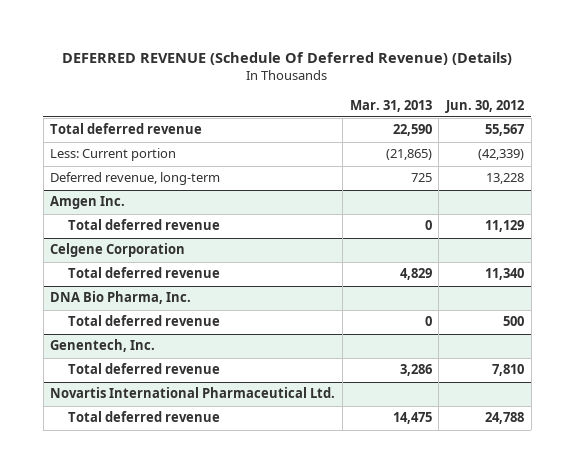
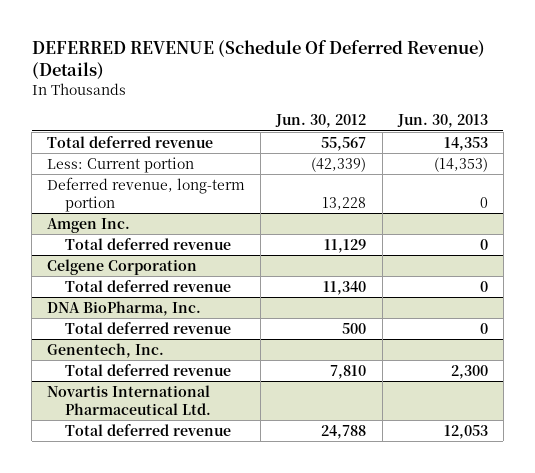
[349,99,432,112] Mar. 31, 2013 -> none
none -> [396,114,488,129] Jun. 30, 2013
[50,172,221,186] Deferred revenue, long-term -> [47,176,246,212] Deferred revenue, long-term portion
[50,291,192,305] DNA Bio Pharma, Inc. -> none
none -> [47,300,202,316] DNA BioPharma, Inc.

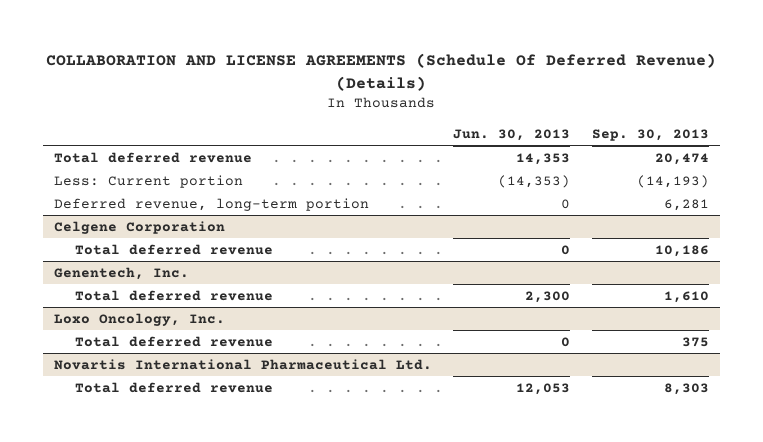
[31,39,485,79] DEFERRED REVENUE (Schedule Of Deferred Revenue) (Details) -> [46,53,717,91] COLLABORATION AND LICENSE AGREEMENTS (Schedule Of Deferred Revenue) (Details)
[275,114,367,129] Jun. 30, 2012 -> none
none -> [592,128,710,141] Sep. 30, 2013
[47,217,131,233] Amgen Inc. -> none
[65,237,232,250] Total deferred revenue -> none
[47,300,202,316] DNA BioPharma, Inc. -> none
[65,321,232,334] Total deferred revenue -> none
none -> [53,312,225,326] Loxo Oncology, Inc.
none -> [74,335,273,347] Total deferred revenue

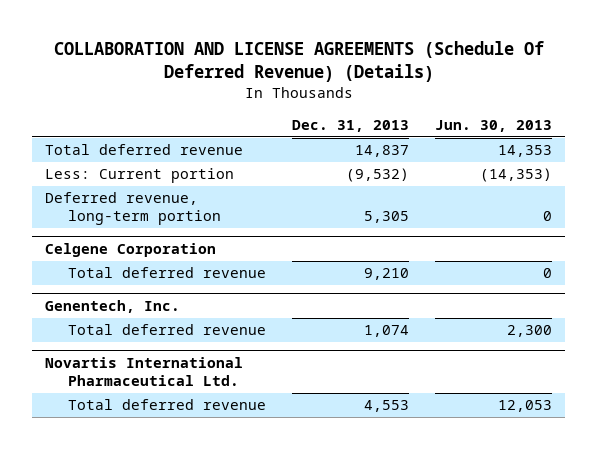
[592,128,710,141] Sep. 30, 2013 -> none
none -> [292,119,410,132] Dec. 31, 2013
[53,312,225,326] Loxo Oncology, Inc. -> none
[74,335,273,347] Total deferred revenue -> none

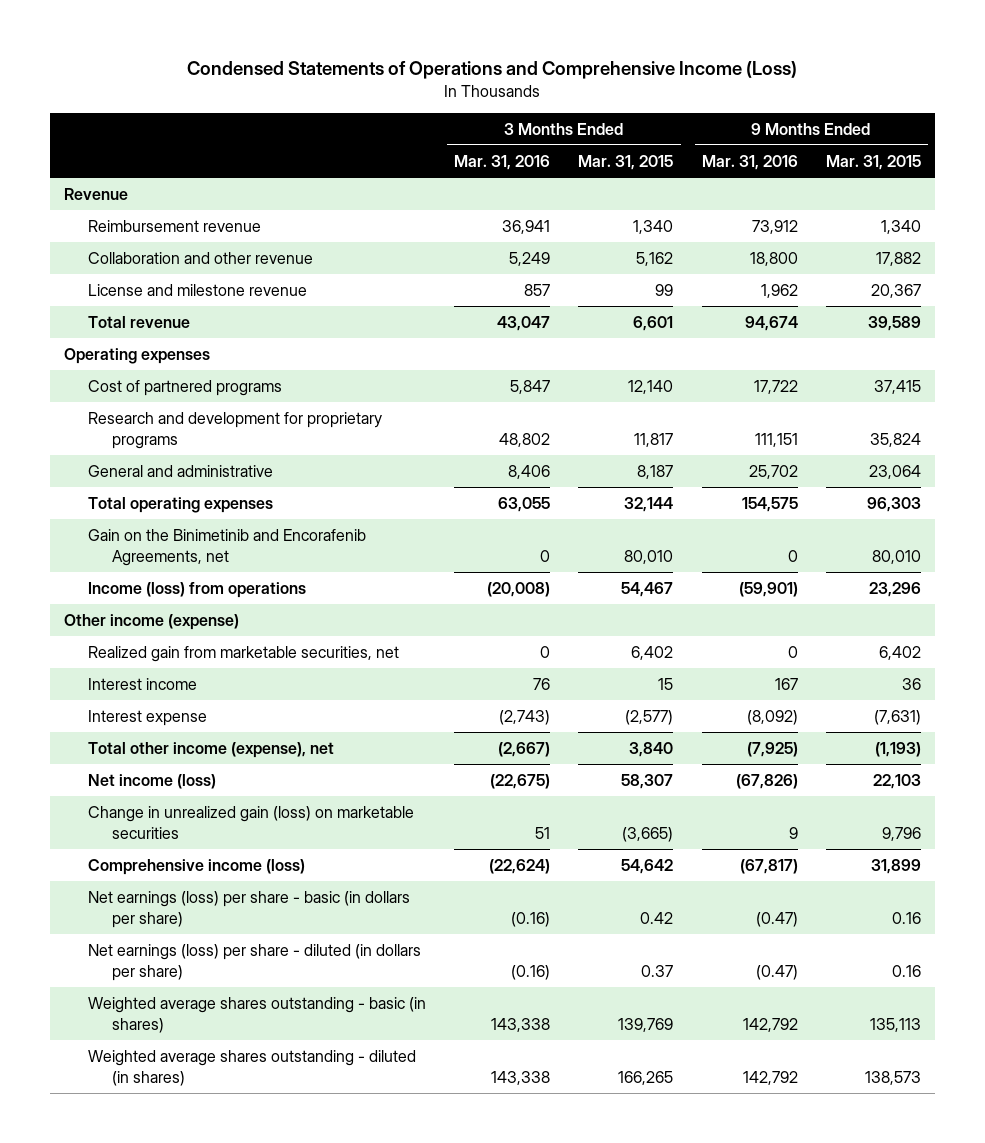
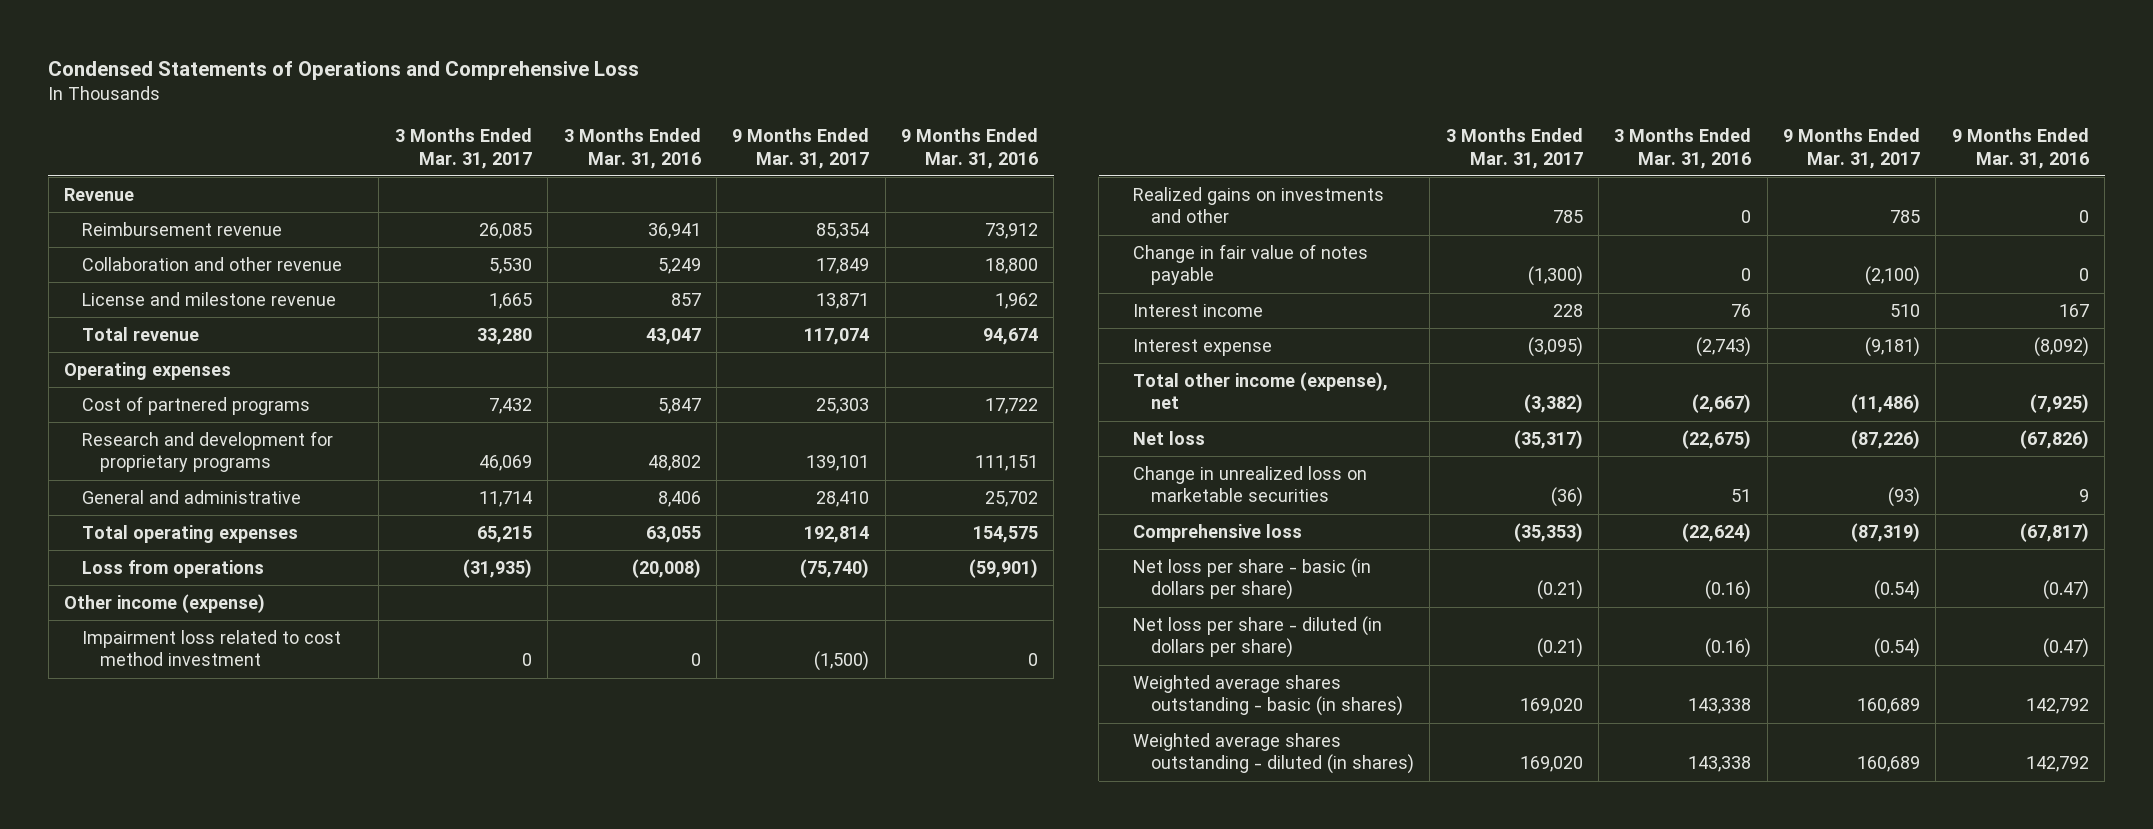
[187,60,798,79] Condensed Statements of Operations and Comprehensive Income (Loss) -> [48,60,640,80] Condensed Statements of Operations and Comprehensive Loss
[578,154,674,170] Mar. 31, 2015 -> none
[825,154,921,170] Mar. 31, 2015 -> none
none -> [394,128,532,169] 3 Months Ended Mar. 31, 2017
none -> [732,128,870,169] 9 Months Ended Mar. 31, 2017
[88,528,367,566] Gain on the Binimetinib and Encorafenib Agreements, net -> none
[88,581,307,598] Income (loss) from operations -> [82,560,265,579] Loss from operations
[88,645,400,662] Realized gain from marketable securities, net -> none
none -> [82,630,342,667] Impairment loss related to cost method investment
none -> [1132,187,1384,224] Realized gains on investments and other
none -> [1132,244,1368,286] Change in fair value of notes payable
[88,773,217,789] Net income (loss) -> [1132,431,1205,446] Net loss
[88,805,415,839] Change in unrealized gain (loss) on marketable securities -> [1132,466,1367,503] Change in unrealized loss on marketable securities
[88,858,306,875] Comprehensive income (loss) -> [1132,524,1302,543] Comprehensive loss
[88,890,411,928] Net earnings (loss) per share - basic (in dollars per share) -> [1132,558,1371,601] Net loss per share - basic (in dollars per share)
[88,943,422,981] Net earnings (loss) per share - diluted (in dollars per share) -> [1132,616,1382,659] Net loss per share - diluted (in dollars per share)

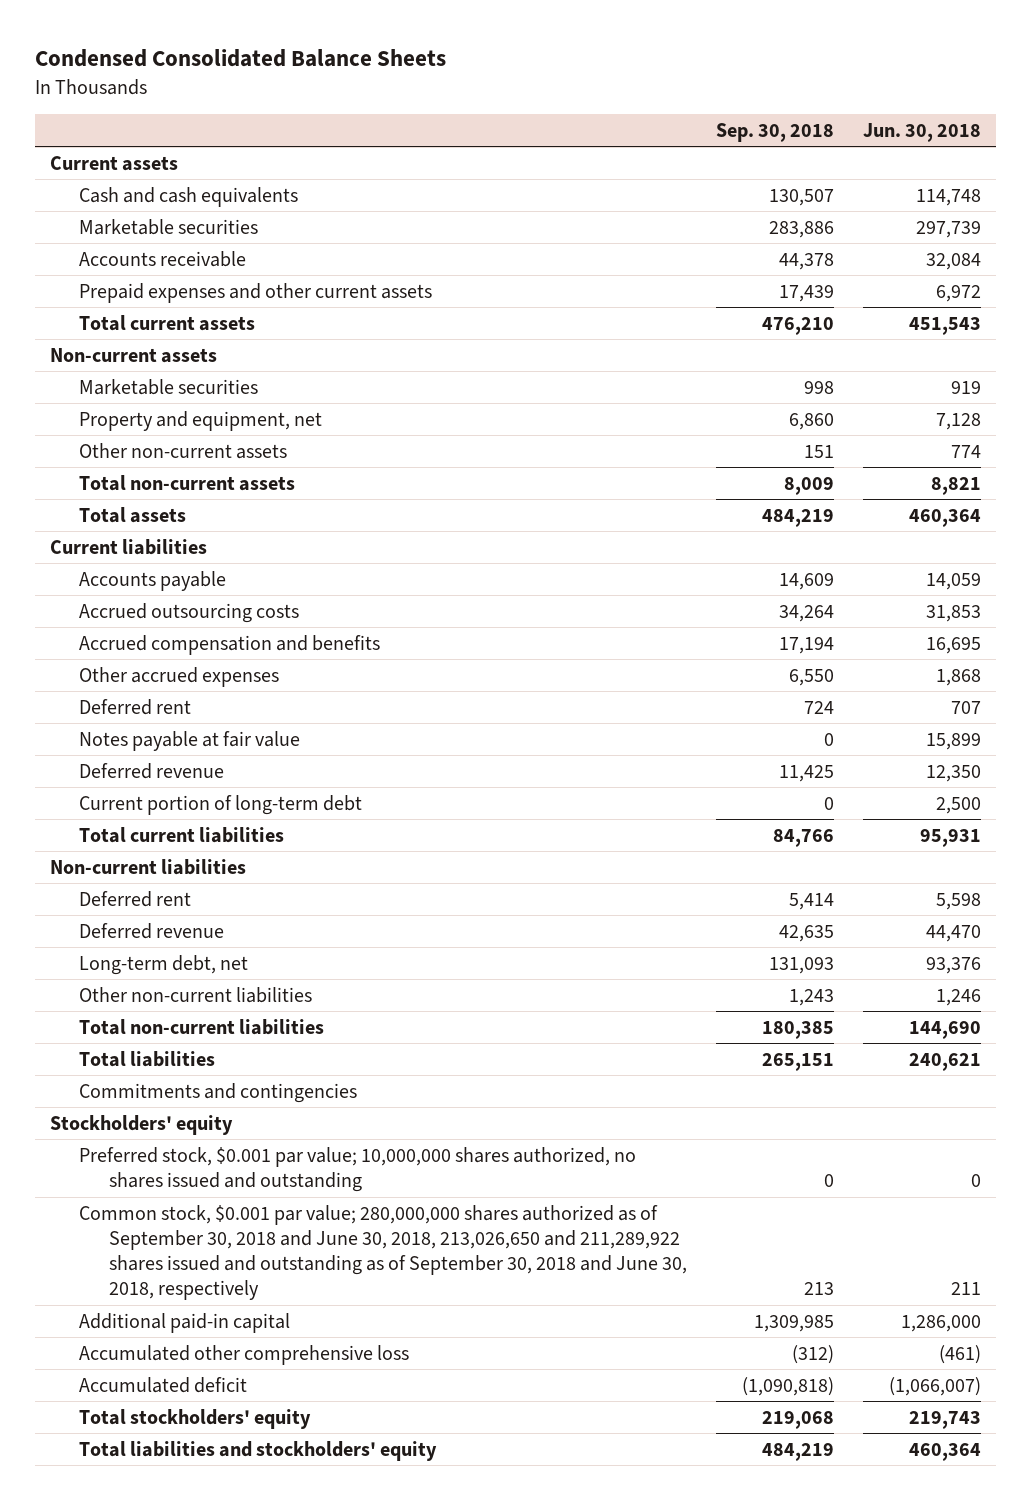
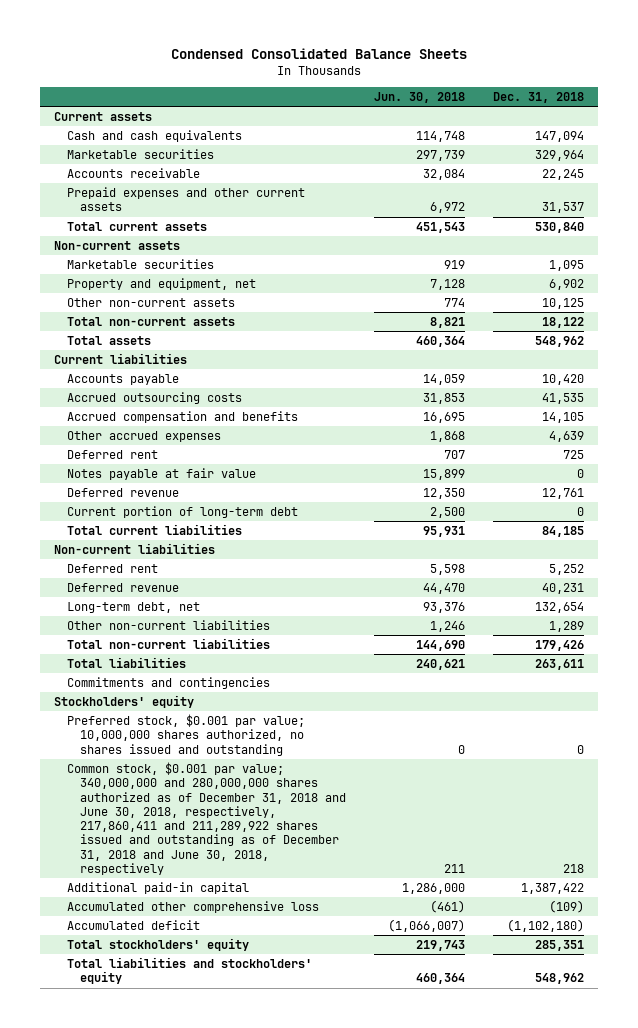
[715,122,834,142] Sep. 30, 2018 -> none
none -> [492,92,584,104] Dec. 31, 2018
[79,1204,687,1301] Common stock, $0.001 par value; 280,000,000 shares authorized as of September 30, 2018 and June 30, 2018, 213,026,650 and 211,289,922 shares issued and outstanding as of September 30, 2018 and June 30, 2018, respectively -> [66,762,346,875] Common stock, $0.001 par value; 340,000,000 and 280,000,000 shares authorized as of December 31, 2018 and June 30, 2018, respectively, 217,860,411 and 211,289,922 shares issued and outstanding as of December 31, 2018 and June 30, 2018, respectively

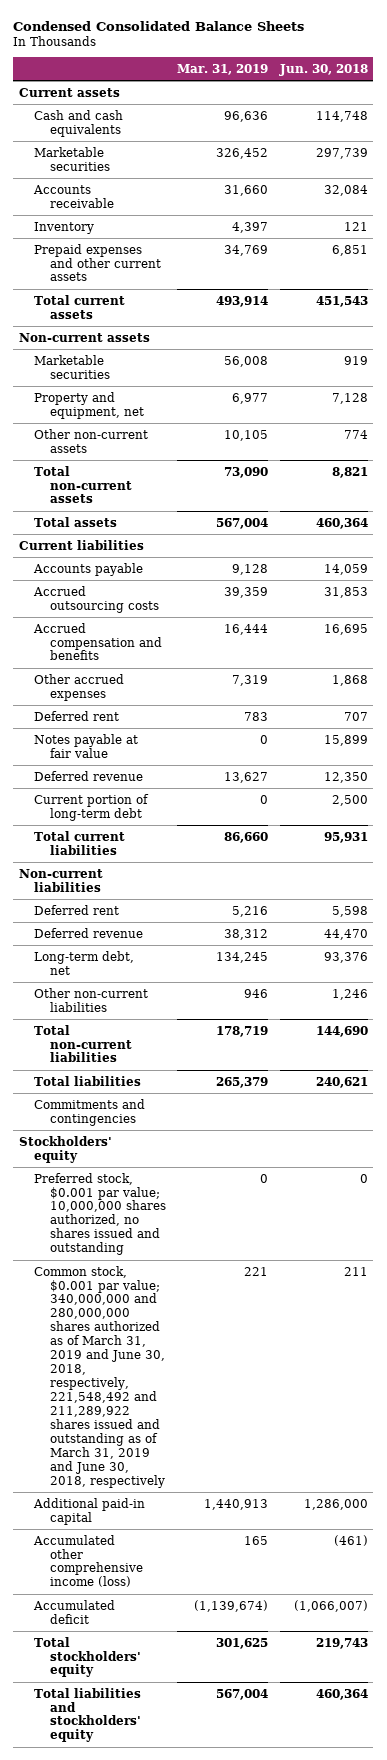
[492,92,584,104] Dec. 31, 2018 -> none
none -> [177,63,269,75] Mar. 31, 2019
none -> [34,221,95,234] Inventory
[429,202,465,214] 6,972 -> [331,244,368,256] 6,851
[66,762,346,875] Common stock, $0.001 par value; 340,000,000 and 280,000,000 shares authorized as of December 31, 2018 and June 30, 2018, respectively, 217,860,411 and 211,289,922 shares issued and outstanding as of December 31, 2018 and June 30, 2018, respectively -> [34,1265,165,1489] Common stock, $0.001 par value; 340,000,000 and 280,000,000 shares authorized as of March 31, 2019 and June 30, 2018, respectively, 221,548,492 and 211,289,922 shares issued and outstanding as of March 31, 2019 and June 30, 2018, respectively
[66,901,319,914] Accumulated other comprehensive loss -> [33,1534,143,1588] Accumulated other comprehensive income (loss)

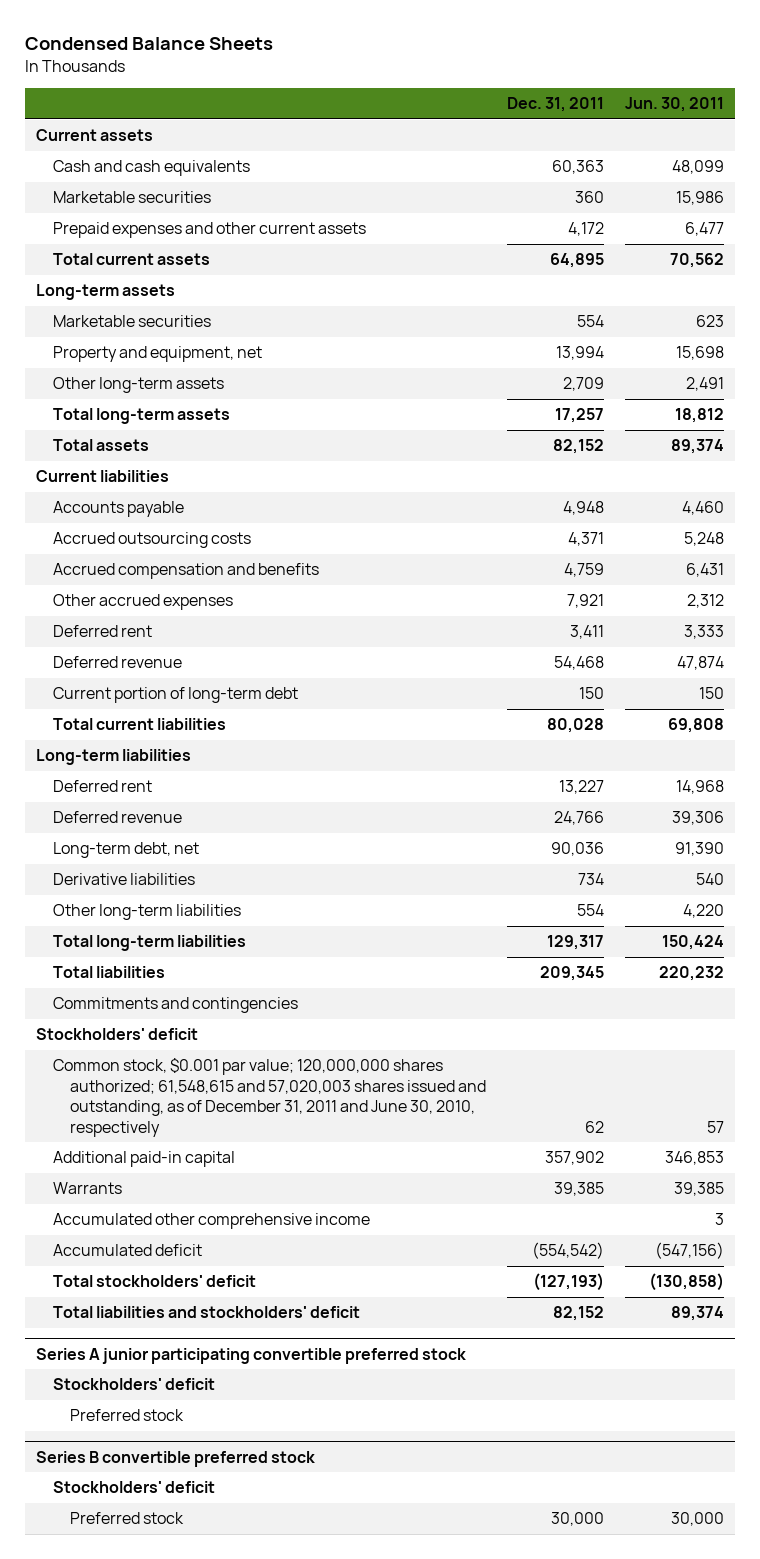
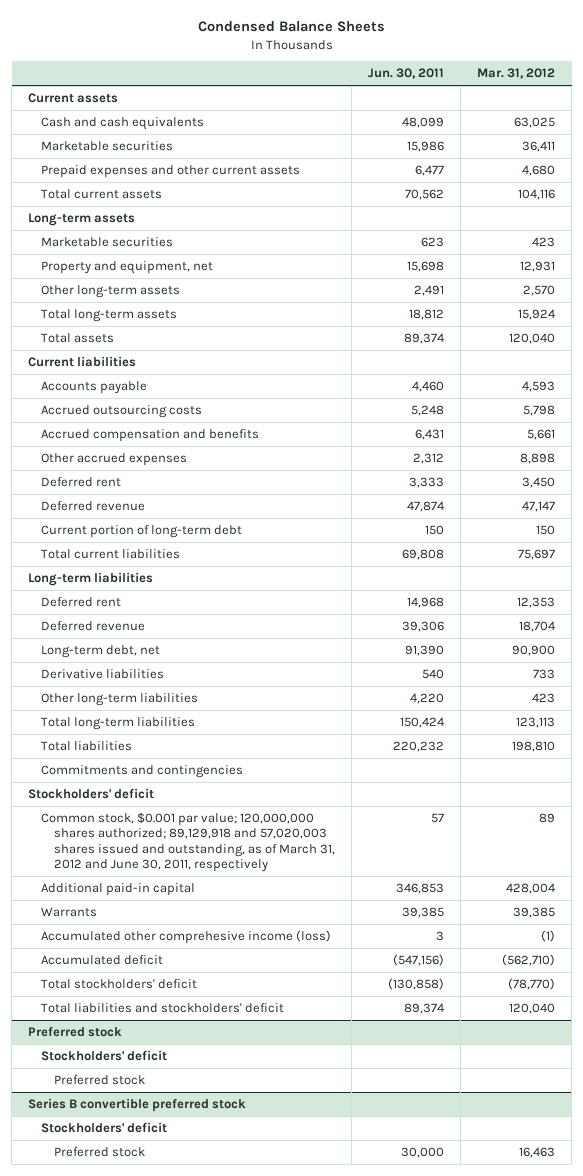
[507,97,605,113] Dec. 31, 2011 -> none
none -> [477,68,556,80] Mar. 31, 2012
[52,1058,487,1137] Common stock, $0.001 par value; 120,000,000 shares authorized; 61,548,615 and 57,020,003 shares issued and outstanding, as of December 31, 2011 and June 30, 2010, respectively -> [41,811,336,873] Common stock, $0.001 par value; 120,000,000 shares authorized; 89,129,918 and 57,020,003 shares issued and outstanding, as of March 31, 2012 and June 30, 2011, respectively
[52,1213,370,1230] Accumulated other comprehensive income -> [41,929,332,944] Accumulated other comprehesive income (loss)
[35,1347,466,1364] Series A junior participating convertible preferred stock -> none
none -> [28,1025,123,1037] Preferred stock

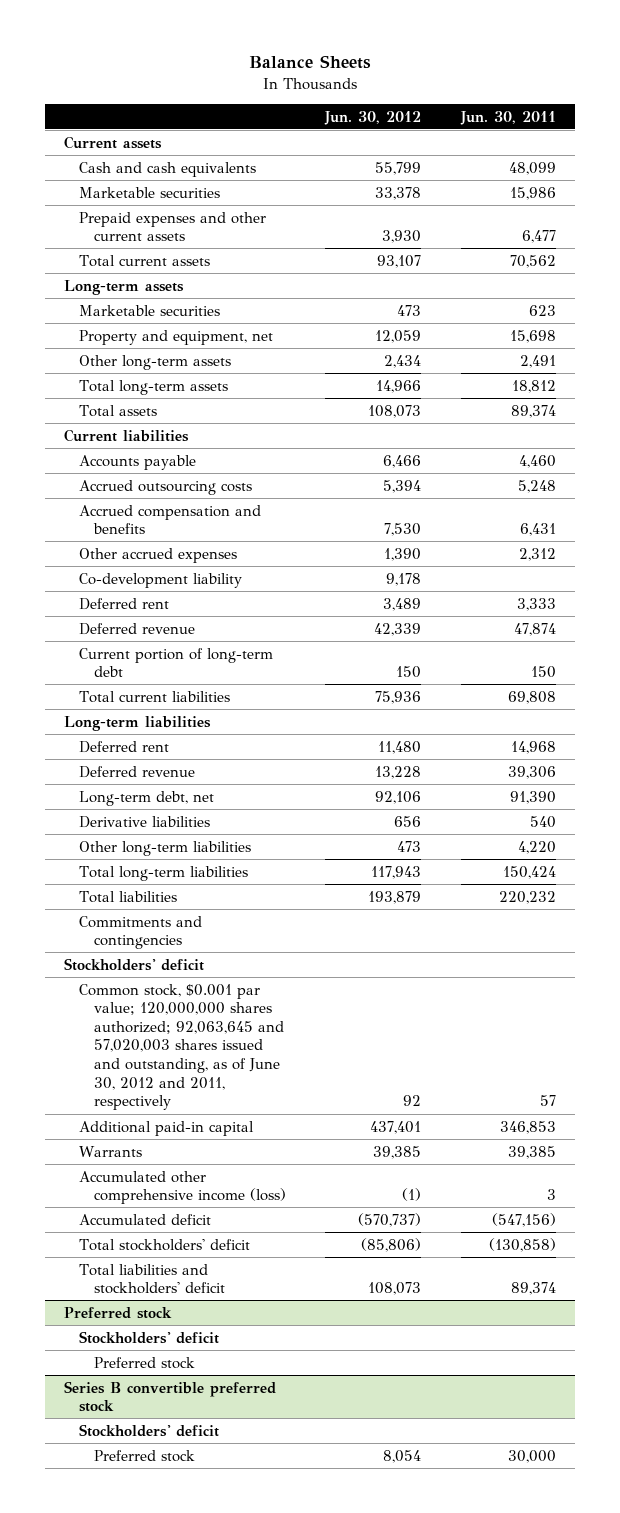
[197,21,385,33] Condensed Balance Sheets -> [249,55,372,70] Balance Sheets
[477,68,556,80] Mar. 31, 2012 -> none
none -> [324,110,422,125] Jun. 30, 2012
none -> [79,572,243,588] Co-development liability
[41,811,336,873] Common stock, $0.001 par value; 120,000,000 shares authorized; 89,129,918 and 57,020,003 shares issued and outstanding, as of March 31, 2012 and June 30, 2011, respectively -> [79,983,285,1111] Common stock, $0.001 par value; 120,000,000 shares authorized; 92,063,645 and 57,020,003 shares issued and outstanding, as of June 30, 2012 and 2011, respectively
[41,929,332,944] Accumulated other comprehesive income (loss) -> [79,1170,287,1205] Accumulated other comprehensive income (loss)

